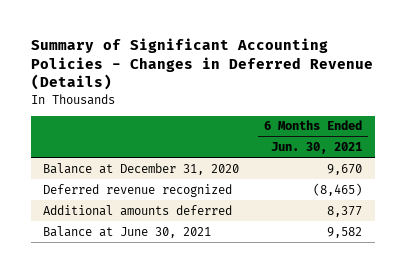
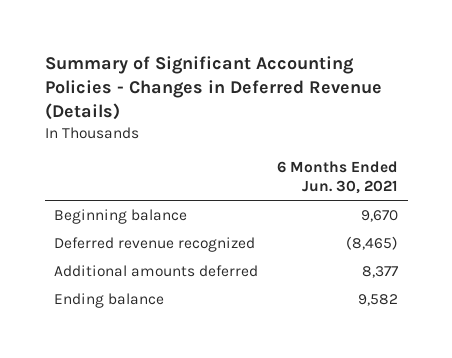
[43,162,240,175] Balance at December 31, 2020 -> [54,209,188,225] Beginning balance
[43,225,212,238] Balance at June 30, 2021 -> [54,293,165,309] Ending balance

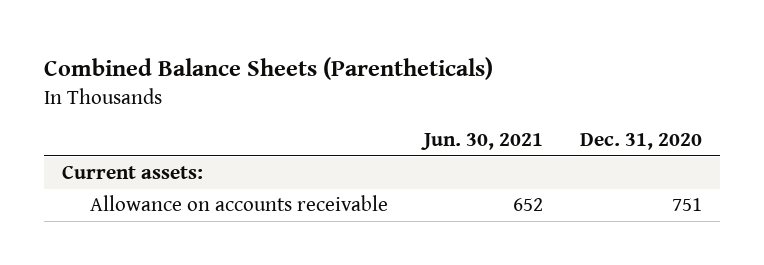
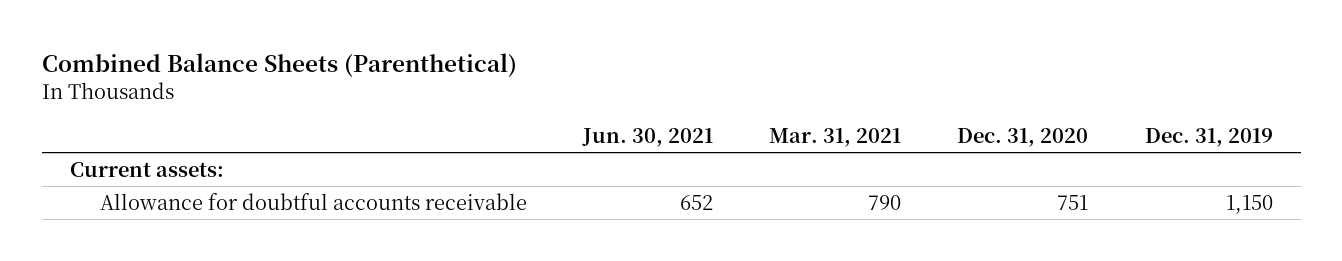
[44,56,494,80] Combined Balance Sheets (Parentheticals) -> [41,53,517,78] Combined Balance Sheets (Parenthetical)
none -> [769,127,902,147] Mar. 31, 2021
none -> [1144,127,1273,147] Dec. 31, 2019
[89,195,388,212] Allowance on accounts receivable -> [99,192,527,210] Allowance for doubtful accounts receivable

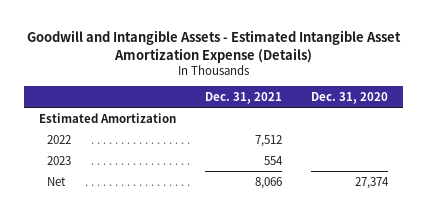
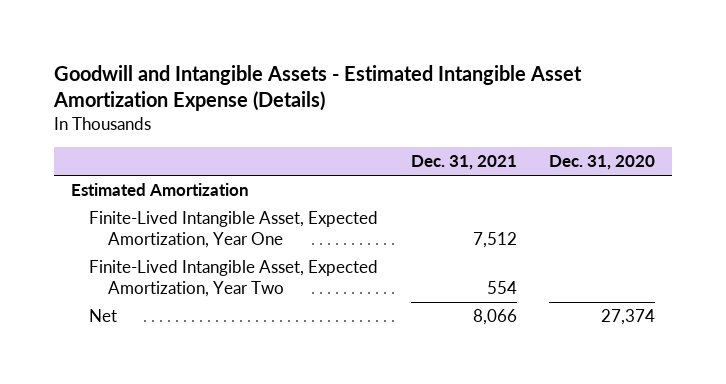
[46,134,71,144] 2022 -> [89,211,379,248] Finite-Lived Intangible Asset, Expected Amortization, Year One
[46,155,71,165] 2023 -> [89,260,379,297] Finite-Lived Intangible Asset, Expected Amortization, Year Two

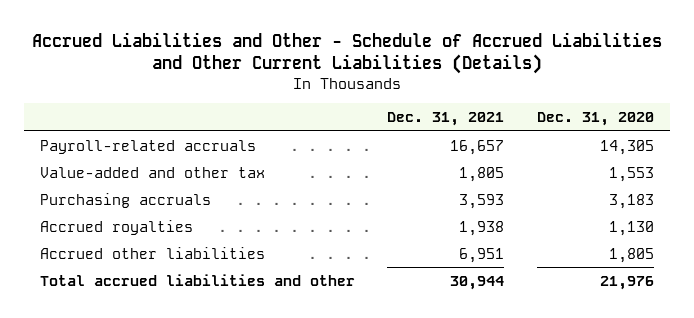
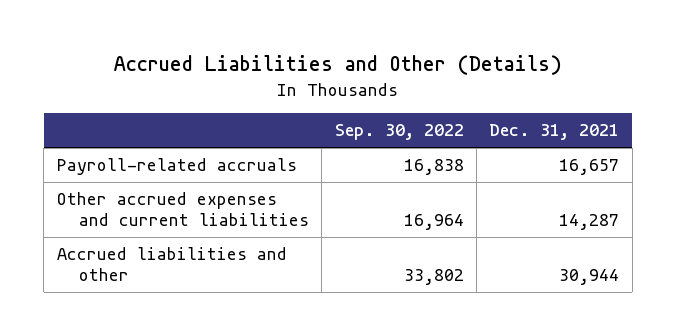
[31,31,662,75] Accrued Liabilities and Other - Schedule of Accrued Liabilities and Other Current Liabilities (Details) -> [114,55,563,76] Accrued Liabilities and Other (Details)
[536,112,654,127] Dec. 31, 2020 -> none
none -> [334,124,464,141] Sep. 30, 2022
[40,166,266,178] Value-added and other tax -> none
[40,192,212,208] Purchasing accruals -> none
[40,219,194,235] Accrued royalties -> none
[40,246,266,259] Accrued other liabilities -> [56,191,310,227] Other accrued expenses and current liabilities
[459,247,505,263] 6,951 -> [559,214,620,231] 14,287
[40,273,356,286] Total accrued liabilities and other -> [56,246,287,282] Accrued liabilities and other

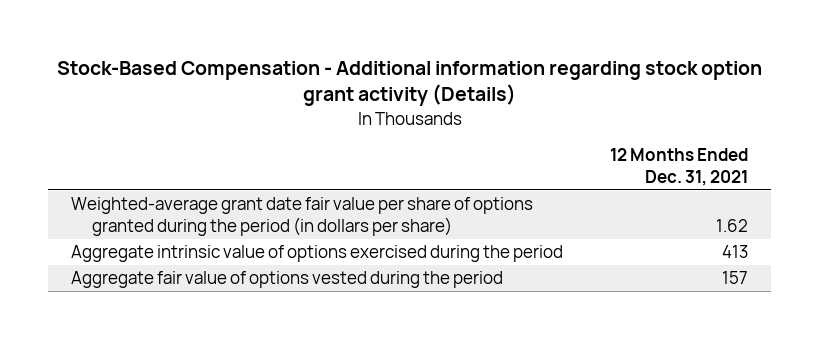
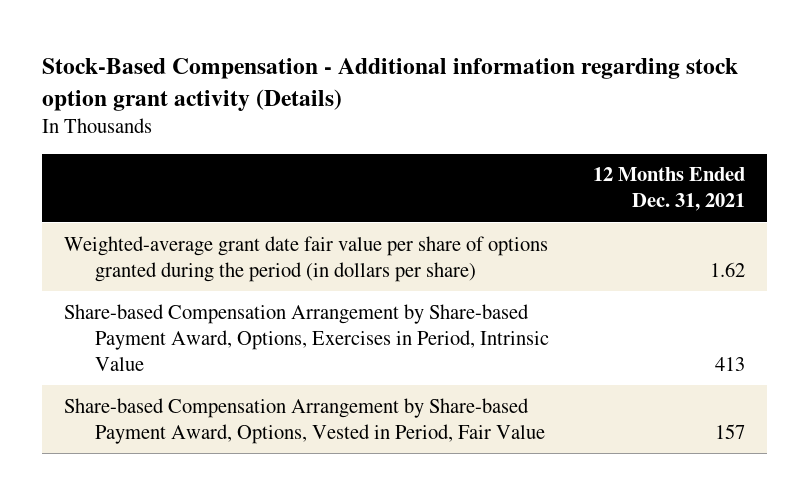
[71,245,564,263] Aggregate intrinsic value of options exercised during the period -> [64,303,549,372] Share-based Compensation Arrangement by Share-based Payment Award, Options, Exercises in Period, Intrinsic Value
[71,271,504,289] Aggregate fair value of options vested during the period -> [64,397,545,444] Share-based Compensation Arrangement by Share-based Payment Award, Options, Vested in Period, Fair Value

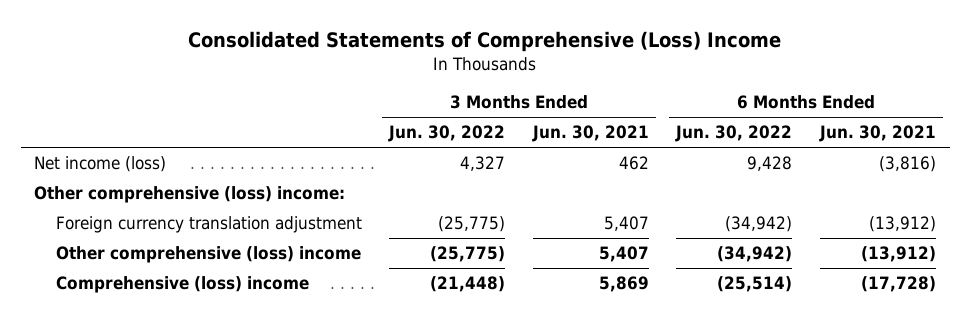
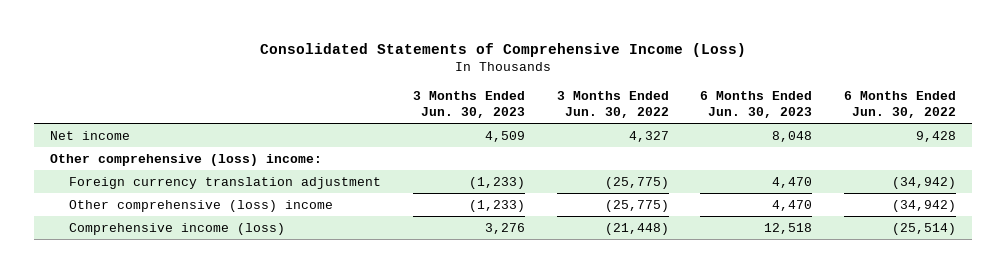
[188,31,782,53] Consolidated Statements of Comprehensive (Loss) Income -> [260,42,747,57] Consolidated Statements of Comprehensive Income (Loss)
[531,125,649,143] Jun. 30, 2021 -> none
[818,125,936,143] Jun. 30, 2021 -> none
none -> [412,90,525,118] 3 Months Ended Jun. 30, 2023
none -> [700,90,813,118] 6 Months Ended Jun. 30, 2023
[34,156,167,173] Net income (loss) -> [49,130,130,140] Net income
[55,276,309,294] Comprehensive (loss) income -> [68,222,285,235] Comprehensive income (loss)

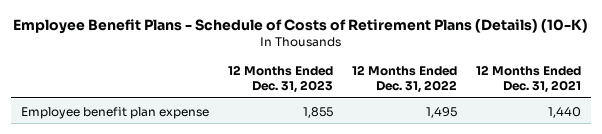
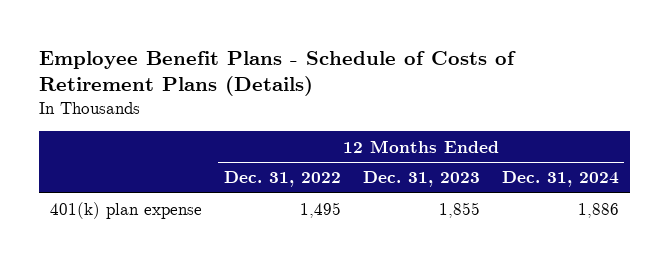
[12,18,588,34] Employee Benefit Plans - Schedule of Costs of Retirement Plans (Details) (10-K) -> [38,51,516,97] Employee Benefit Plans - Schedule of Costs of Retirement Plans (Details)
[476,65,582,93] 12 Months Ended Dec. 31, 2021 -> none
none -> [501,171,619,188] Dec. 31, 2024
[20,106,209,119] Employee benefit plan expense -> [49,202,202,220] 401(k) plan expense

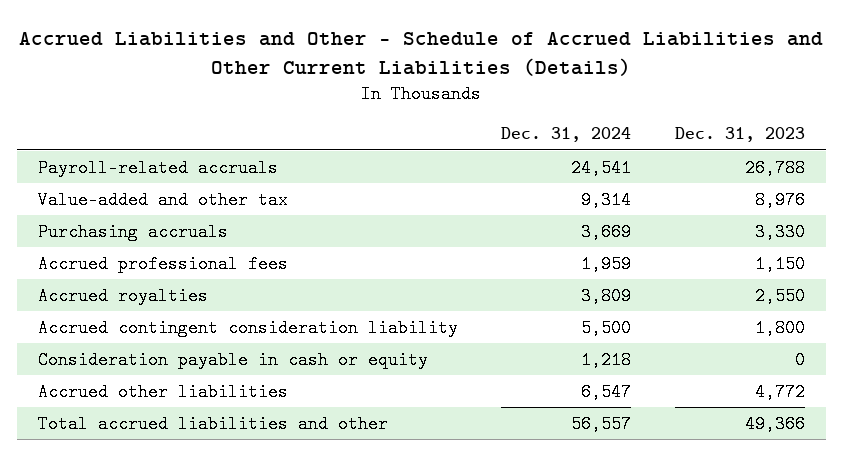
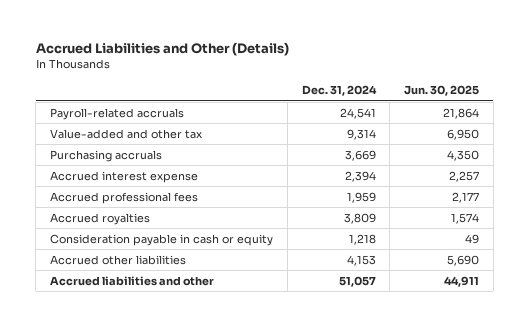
[19,32,824,77] Accrued Liabilities and Other - Schedule of Accrued Liabilities and Other Current Liabilities (Details) -> [35,42,289,57] Accrued Liabilities and Other (Details)
[674,127,805,143] Dec. 31, 2023 -> none
none -> [404,85,480,97] Jun. 30, 2025
none -> [50,170,199,183] Accrued interest expense
[38,318,459,337] Accrued contingent consideration liability -> none
[581,382,632,401] 6,547 -> [346,254,376,266] 4,153
[38,414,389,433] Total accrued liabilities and other -> [50,275,215,286] Accrued liabilities and other
[571,414,632,433] 56,557 -> [338,275,376,287] 51,057

